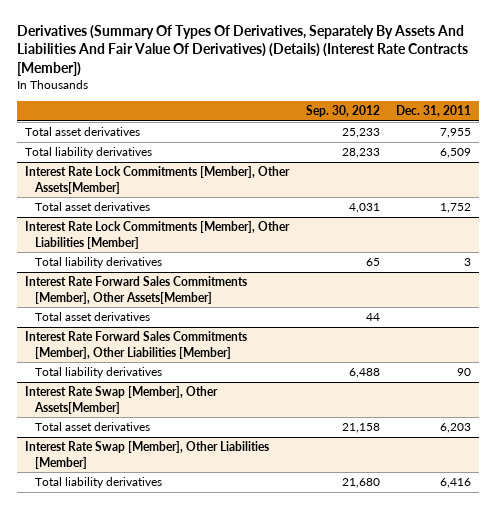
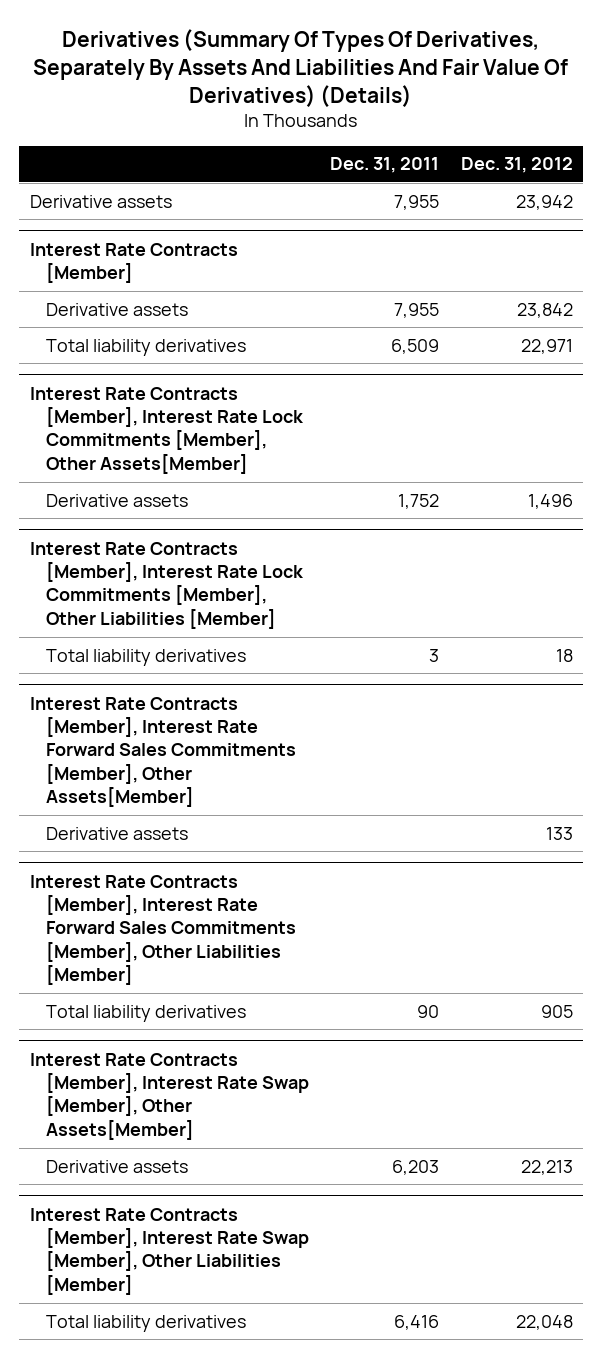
[17,24,469,77] Derivatives (Summary Of Types Of Derivatives, Separately By Assets And Liabilities And Fair Value Of Derivatives) (Details) (Interest Rate Contracts [Member]) -> [33,28,569,108] Derivatives (Summary Of Types Of Derivatives, Separately By Assets And Liabilities And Fair Value Of Derivatives) (Details)
[305,105,380,118] Sep. 30, 2012 -> none
none -> [460,157,573,174] Dec. 31, 2012
[25,127,141,137] Total asset derivatives -> [29,194,172,208] Derivative assets
none -> [29,242,238,283] Interest Rate Contracts [Member]
none -> [46,302,189,316] Derivative assets
[25,166,291,194] Interest Rate Lock Commitments [Member], Other Assets[Member] -> [29,386,305,474] Interest Rate Contracts [Member], Interest Rate Lock Commitments [Member], Other Assets[Member]
[34,202,150,212] Total asset derivatives -> [46,493,189,507] Derivative assets
[25,221,291,249] Interest Rate Lock Commitments [Member], Other Liabilities [Member] -> [29,541,305,629] Interest Rate Contracts [Member], Interest Rate Lock Commitments [Member], Other Liabilities [Member]
[25,276,248,304] Interest Rate Forward Sales Commitments [Member], Other Assets[Member] -> [29,696,297,808] Interest Rate Contracts [Member], Interest Rate Forward Sales Commitments [Member], Other Assets[Member]
[34,312,150,322] Total asset derivatives -> [46,826,189,840] Derivative assets
[25,331,248,359] Interest Rate Forward Sales Commitments [Member], Other Liabilities [Member] -> [29,874,297,986] Interest Rate Contracts [Member], Interest Rate Forward Sales Commitments [Member], Other Liabilities [Member]
[25,386,219,414] Interest Rate Swap [Member], Other Assets[Member] -> [29,1052,310,1140] Interest Rate Contracts [Member], Interest Rate Swap [Member], Other Assets[Member]
[34,422,150,432] Total asset derivatives -> [46,1159,189,1173] Derivative assets
[25,441,270,469] Interest Rate Swap [Member], Other Liabilities [Member] -> [29,1207,310,1295] Interest Rate Contracts [Member], Interest Rate Swap [Member], Other Liabilities [Member]

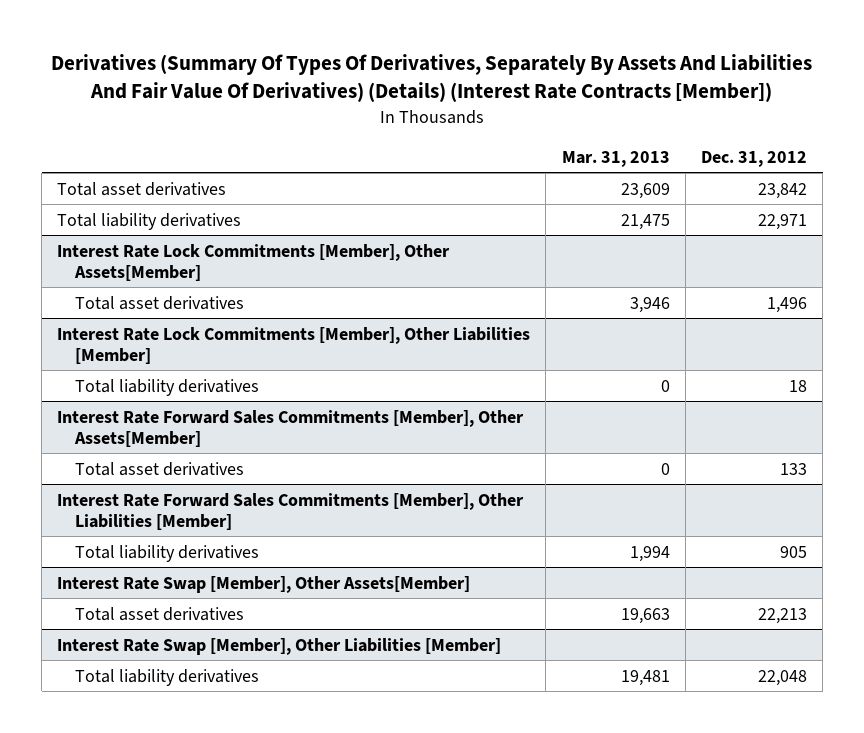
[33,28,569,108] Derivatives (Summary Of Types Of Derivatives, Separately By Assets And Liabilities And Fair Value Of Derivatives) (Details) -> [51,53,813,103] Derivatives (Summary Of Types Of Derivatives, Separately By Assets And Liabilities And Fair Value Of Derivatives) (Details) (Interest Rate Contracts [Member])
[330,157,440,174] Dec. 31, 2011 -> none
none -> [561,150,670,167] Mar. 31, 2013
[29,242,238,283] Interest Rate Contracts [Member] -> none
[46,302,189,316] Derivative assets -> none
[29,194,172,208] Derivative assets -> [57,181,227,196] Total asset derivatives
[515,194,573,210] 23,942 -> [757,182,807,199] 23,842
[29,386,305,474] Interest Rate Contracts [Member], Interest Rate Lock Commitments [Member], Other Assets[Member] -> [57,243,451,281] Interest Rate Lock Commitments [Member], Other Assets[Member]
[46,493,189,507] Derivative assets -> [75,295,245,310] Total asset derivatives
[29,541,305,629] Interest Rate Contracts [Member], Interest Rate Lock Commitments [Member], Other Liabilities [Member] -> [57,326,531,364] Interest Rate Lock Commitments [Member], Other Liabilities [Member]
[29,696,297,808] Interest Rate Contracts [Member], Interest Rate Forward Sales Commitments [Member], Other Assets[Member] -> [57,409,525,447] Interest Rate Forward Sales Commitments [Member], Other Assets[Member]
[46,826,189,840] Derivative assets -> [75,461,245,476] Total asset derivatives
[29,874,297,986] Interest Rate Contracts [Member], Interest Rate Forward Sales Commitments [Member], Other Liabilities [Member] -> [57,492,525,530] Interest Rate Forward Sales Commitments [Member], Other Liabilities [Member]
[29,1052,310,1140] Interest Rate Contracts [Member], Interest Rate Swap [Member], Other Assets[Member] -> [57,575,471,593] Interest Rate Swap [Member], Other Assets[Member]
[46,1159,189,1173] Derivative assets -> [75,606,245,621] Total asset derivatives
[29,1207,310,1295] Interest Rate Contracts [Member], Interest Rate Swap [Member], Other Liabilities [Member] -> [57,637,502,655] Interest Rate Swap [Member], Other Liabilities [Member]

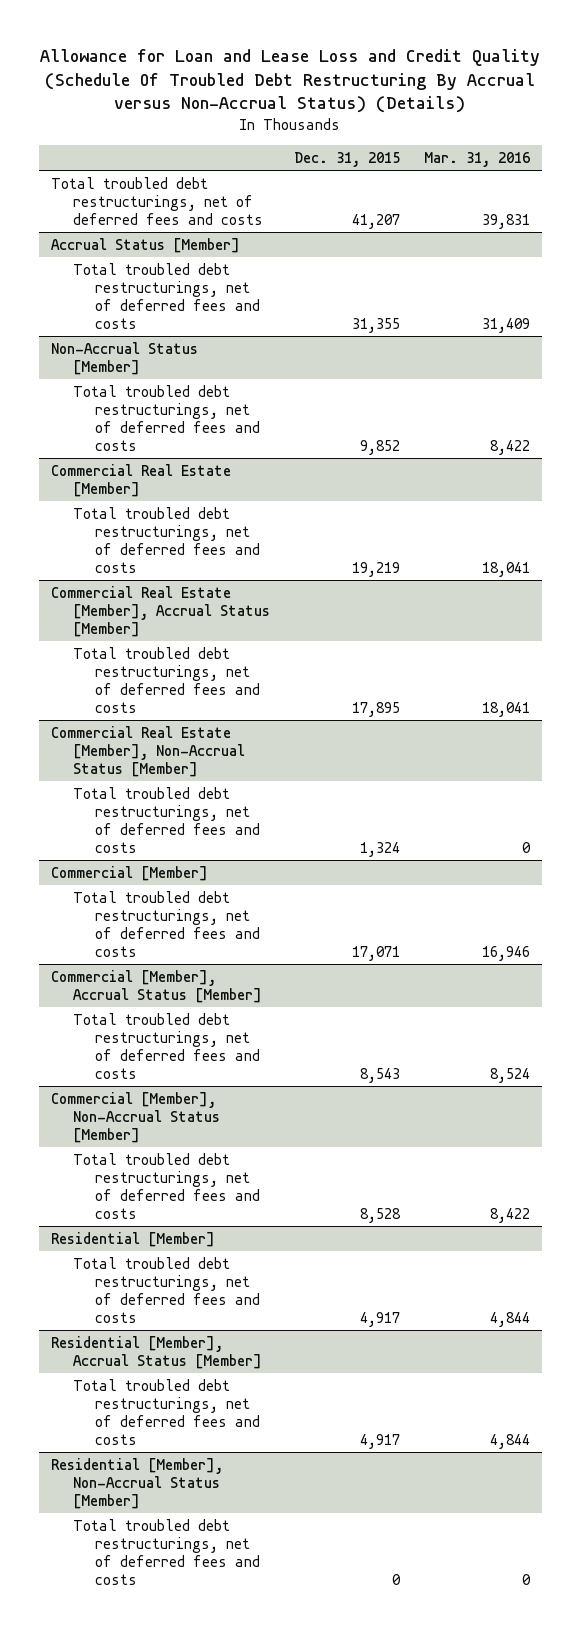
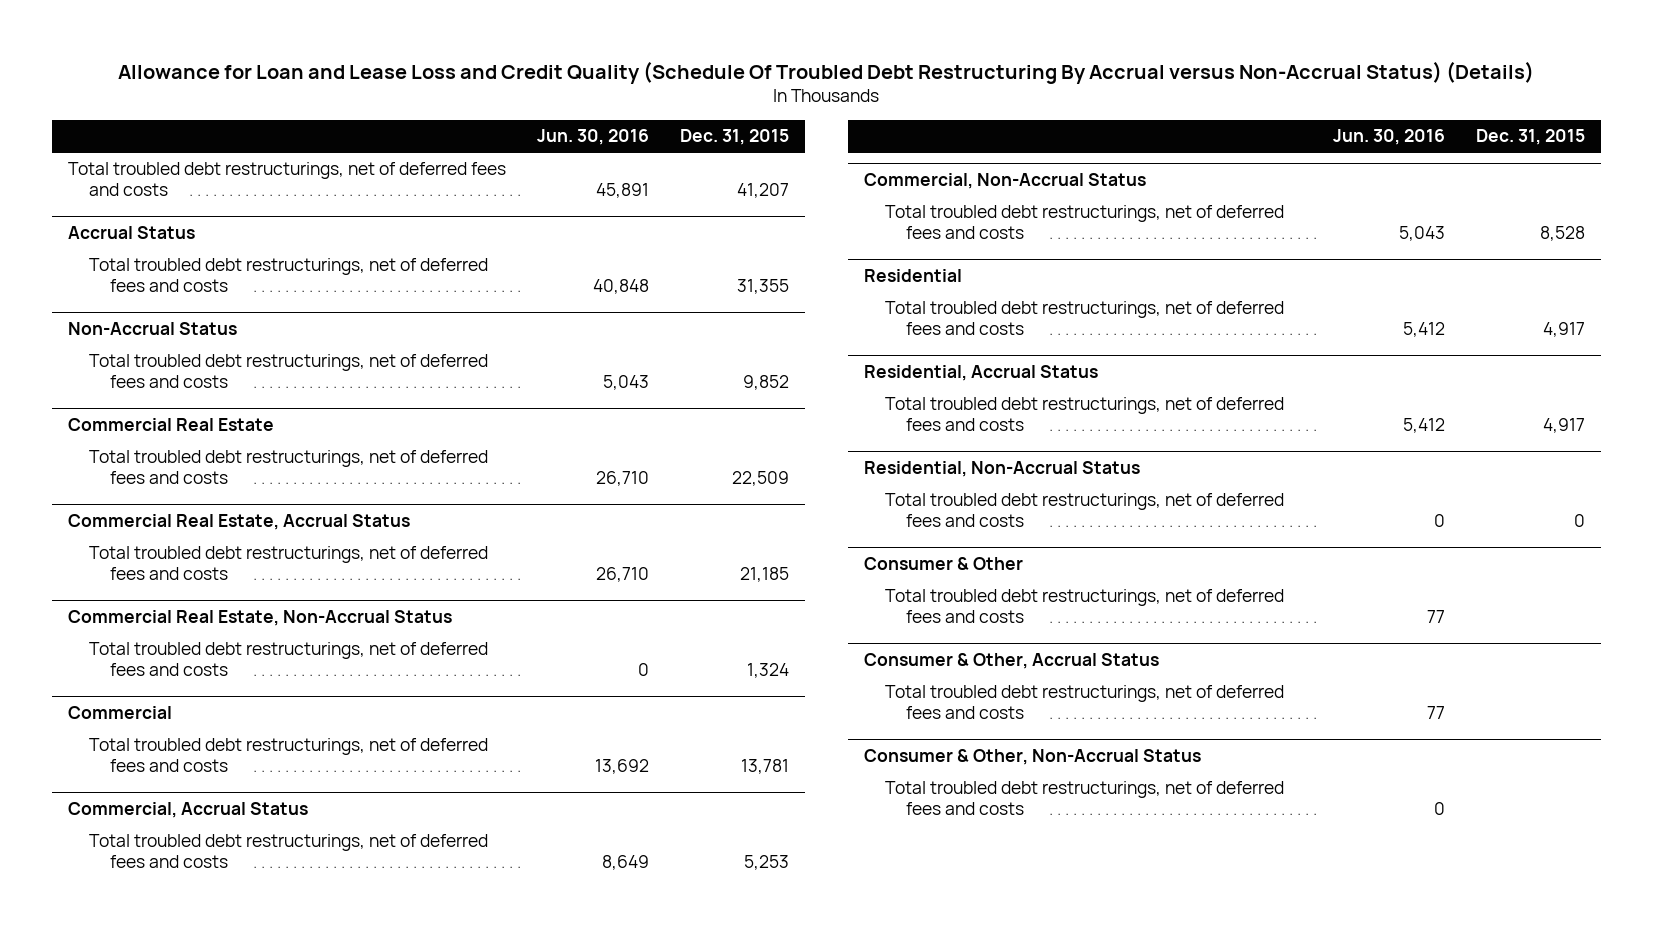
[423,151,530,167] Mar. 31, 2016 -> none
none -> [536,129,649,146] Jun. 30, 2016
[50,237,240,253] Accrual Status [Member] -> [67,225,195,239] Accrual Status
[50,341,198,375] Non-Accrual Status [Member] -> [67,321,237,335] Non-Accrual Status
[50,463,231,497] Commercial Real Estate [Member] -> [67,417,274,431] Commercial Real Estate
[351,561,400,577] 19,219 -> [732,471,790,487] 22,509
[50,585,270,637] Commercial Real Estate [Member], Accrual Status [Member] -> [67,513,410,530] Commercial Real Estate, Accrual Status
[351,701,400,717] 17,895 -> [740,567,790,583] 21,185
[50,725,245,777] Commercial Real Estate [Member], Non-Accrual Status [Member] -> [67,609,452,626] Commercial Real Estate, Non-Accrual Status
[50,865,208,881] Commercial [Member] -> [67,705,172,719] Commercial
[351,945,400,961] 17,071 -> [741,759,790,775] 13,781
[50,969,262,1003] Commercial [Member], Accrual Status [Member] -> [67,801,308,818] Commercial, Accrual Status
[359,1067,400,1083] 8,543 -> [744,855,790,871] 5,253
[50,1091,220,1143] Commercial [Member], Non-Accrual Status [Member] -> [863,172,1146,189] Commercial, Non-Accrual Status
[50,1231,215,1247] Residential [Member] -> [863,268,962,282] Residential
[50,1335,262,1369] Residential [Member], Accrual Status [Member] -> [863,364,1098,381] Residential, Accrual Status
[50,1457,223,1509] Residential [Member], Non-Accrual Status [Member] -> [863,460,1140,477] Residential, Non-Accrual Status
none -> [863,556,1023,570] Consumer & Other
none -> [884,589,1284,624] Total troubled debt restructurings, net of deferred fees and costs
none -> [863,652,1159,669] Consumer & Other, Accrual Status
none -> [884,685,1284,720] Total troubled debt restructurings, net of deferred fees and costs
none -> [863,748,1201,765] Consumer & Other, Non-Accrual Status
none -> [884,781,1284,816] Total troubled debt restructurings, net of deferred fees and costs

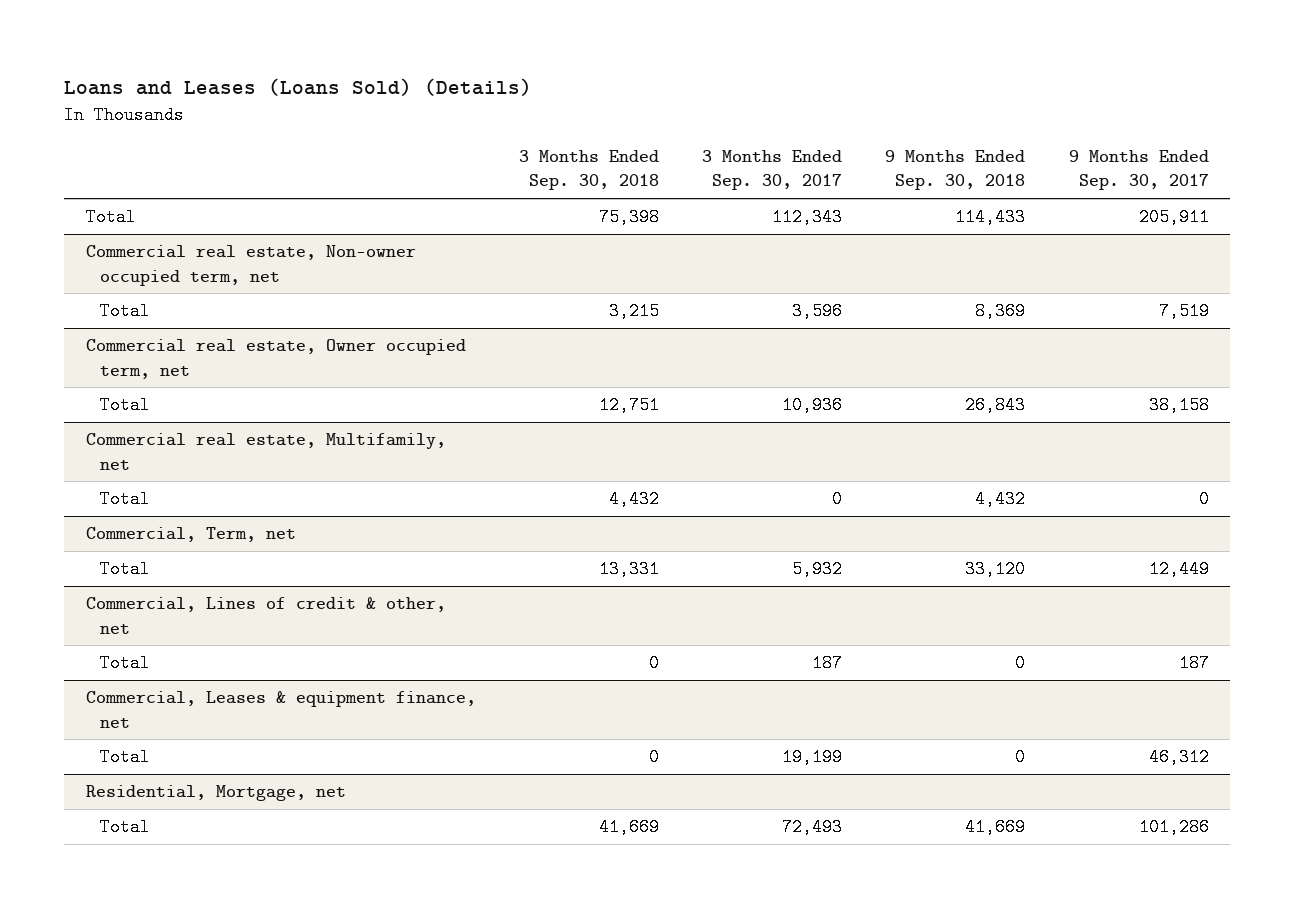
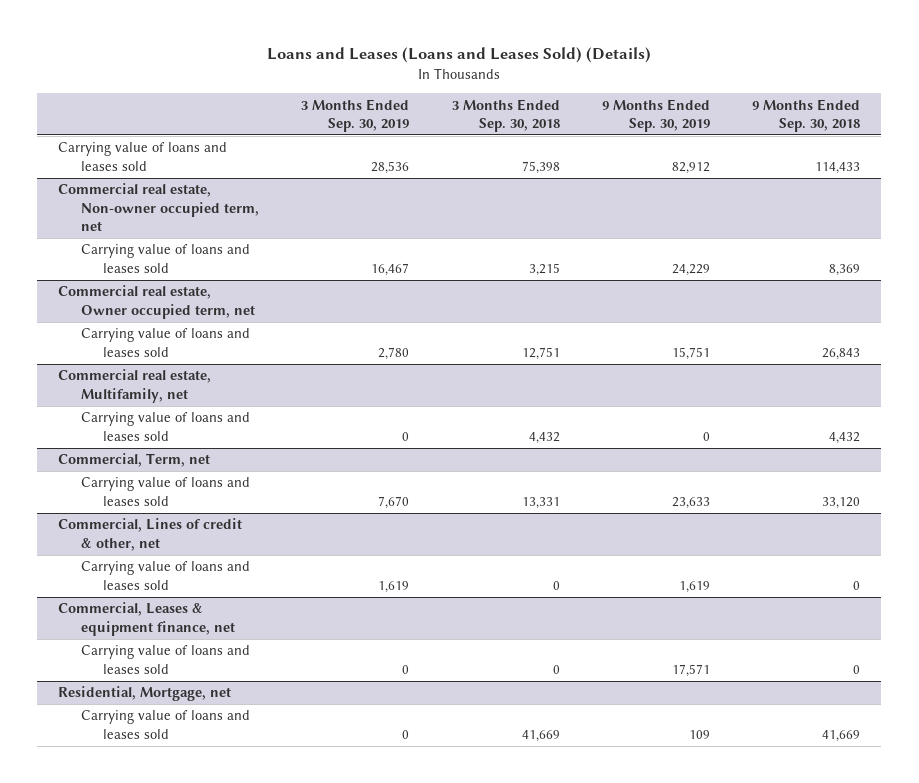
[64,77,533,96] Loans and Leases (Loans Sold) (Details) -> [267,47,652,64] Loans and Leases (Loans and Leases Sold) (Details)
[702,150,843,191] 3 Months Ended Sep. 30, 2017 -> none
[1068,150,1209,191] 9 Months Ended Sep. 30, 2017 -> none
none -> [301,98,410,132] 3 Months Ended Sep. 30, 2019
none -> [601,98,710,132] 9 Months Ended Sep. 30, 2019
[85,208,136,227] Total -> [58,142,228,171] Carrying value of loans and leases sold
[100,302,151,321] Total -> [80,244,250,273] Carrying value of loans and leases sold
[100,396,151,415] Total -> [80,328,250,357] Carrying value of loans and leases sold
[100,490,151,509] Total -> [80,412,250,441] Carrying value of loans and leases sold
[100,560,151,579] Total -> [80,477,250,506] Carrying value of loans and leases sold
[100,654,151,673] Total -> [80,561,250,590] Carrying value of loans and leases sold
[100,748,151,767] Total -> [80,645,250,674] Carrying value of loans and leases sold
[100,818,151,837] Total -> [80,710,250,739] Carrying value of loans and leases sold

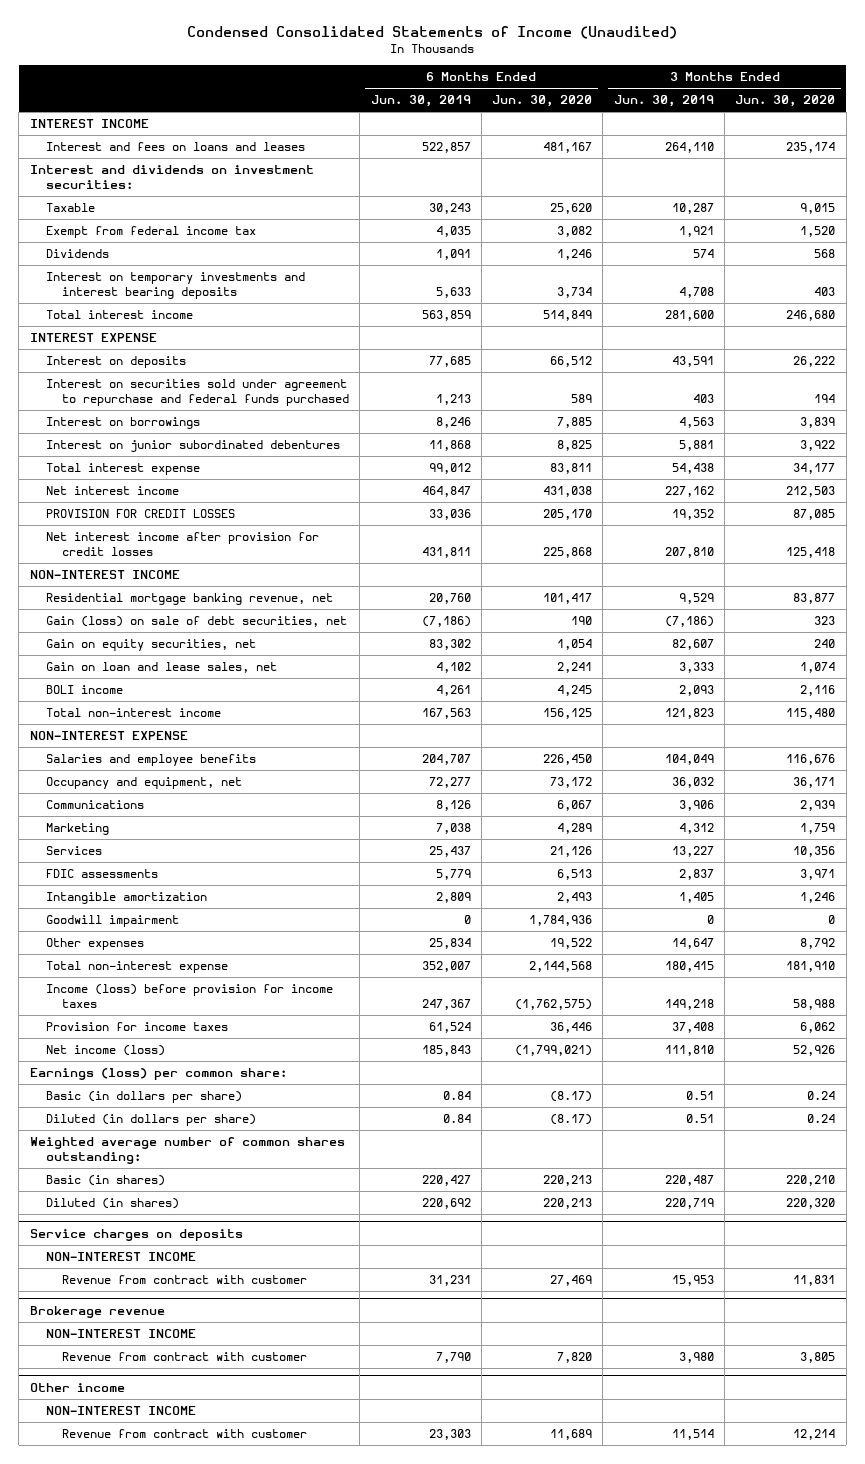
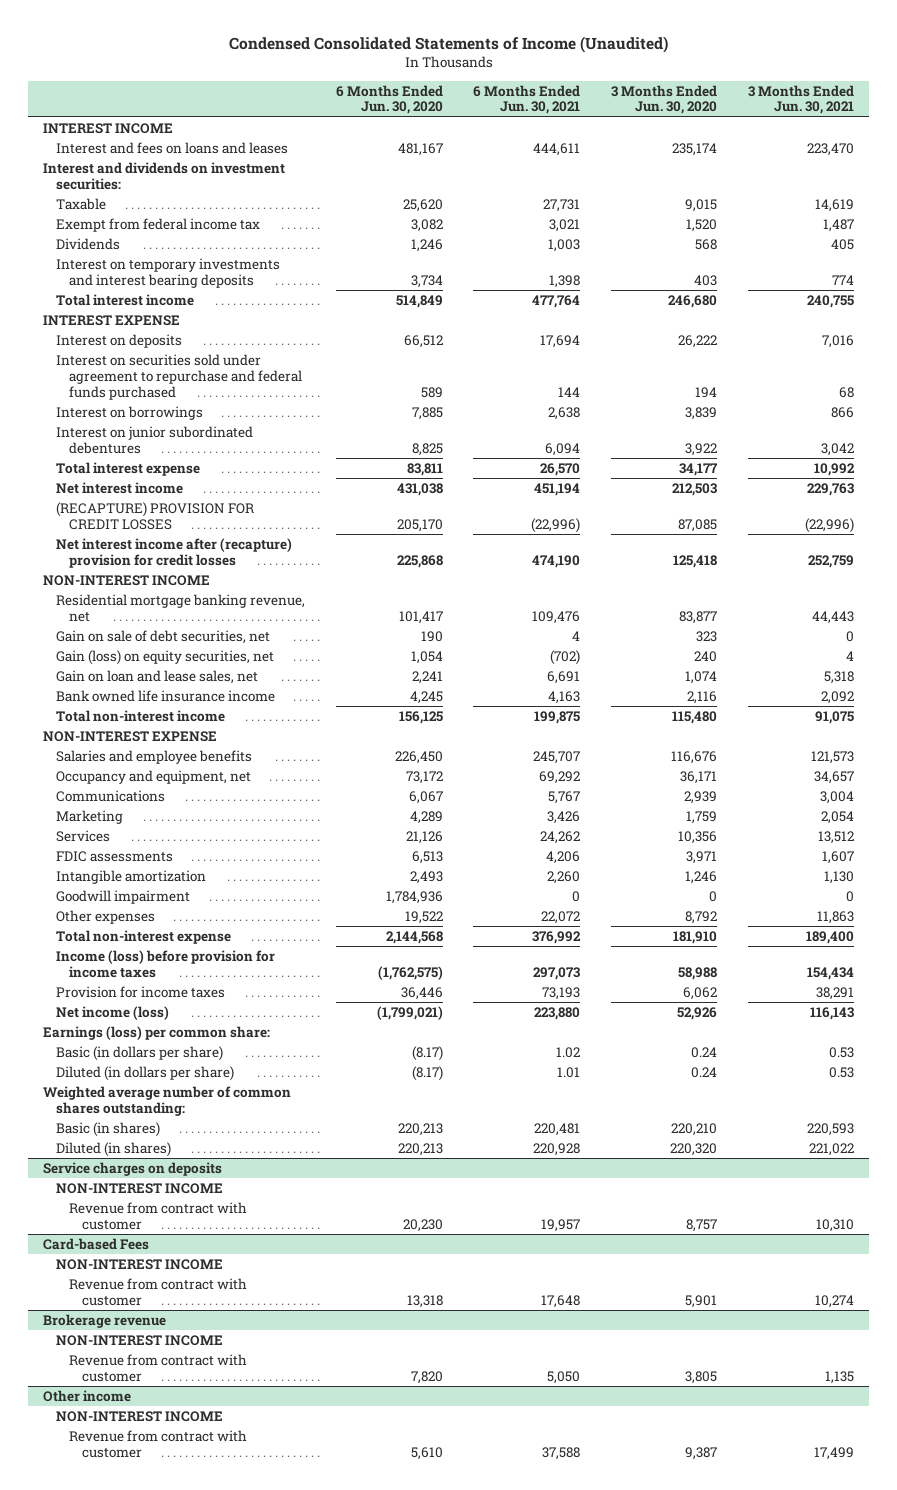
[370,95,471,108] Jun. 30, 2019 -> none
[613,95,714,108] Jun. 30, 2019 -> none
none -> [473,84,581,115] 6 Months Ended Jun. 30, 2021
none -> [748,84,855,115] 3 Months Ended Jun. 30, 2021
[45,509,235,519] PROVISION FOR CREDIT LOSSES -> [55,502,254,530] (RECAPTURE) PROVISION FOR CREDIT LOSSES
[45,532,319,557] Net interest income after provision for credit losses -> [55,538,292,568] Net interest income after (recapture) provision for credit losses
[45,616,347,628] Gain (loss) on sale of debt securities, net -> [55,630,270,645] Gain on sale of debt securities, net
[45,639,256,652] Gain on equity securities, net -> [55,650,274,666] Gain (loss) on equity securities, net
[45,685,123,695] BOLI income -> [55,690,275,703] Bank owned life insurance income
[550,1275,593,1287] 27,469 -> [402,1218,443,1232] 20,230
[793,1275,836,1287] 11,831 -> [686,1218,718,1232] 8,757
none -> [43,1238,150,1251] Card-based Fees
none -> [55,1259,223,1271] NON-INTEREST INCOME
none -> [68,1278,247,1306] Revenue from contract with customer
[550,1429,593,1441] 11,689 -> [410,1446,443,1460] 5,610
[793,1429,836,1441] 12,214 -> [685,1446,718,1460] 9,387

